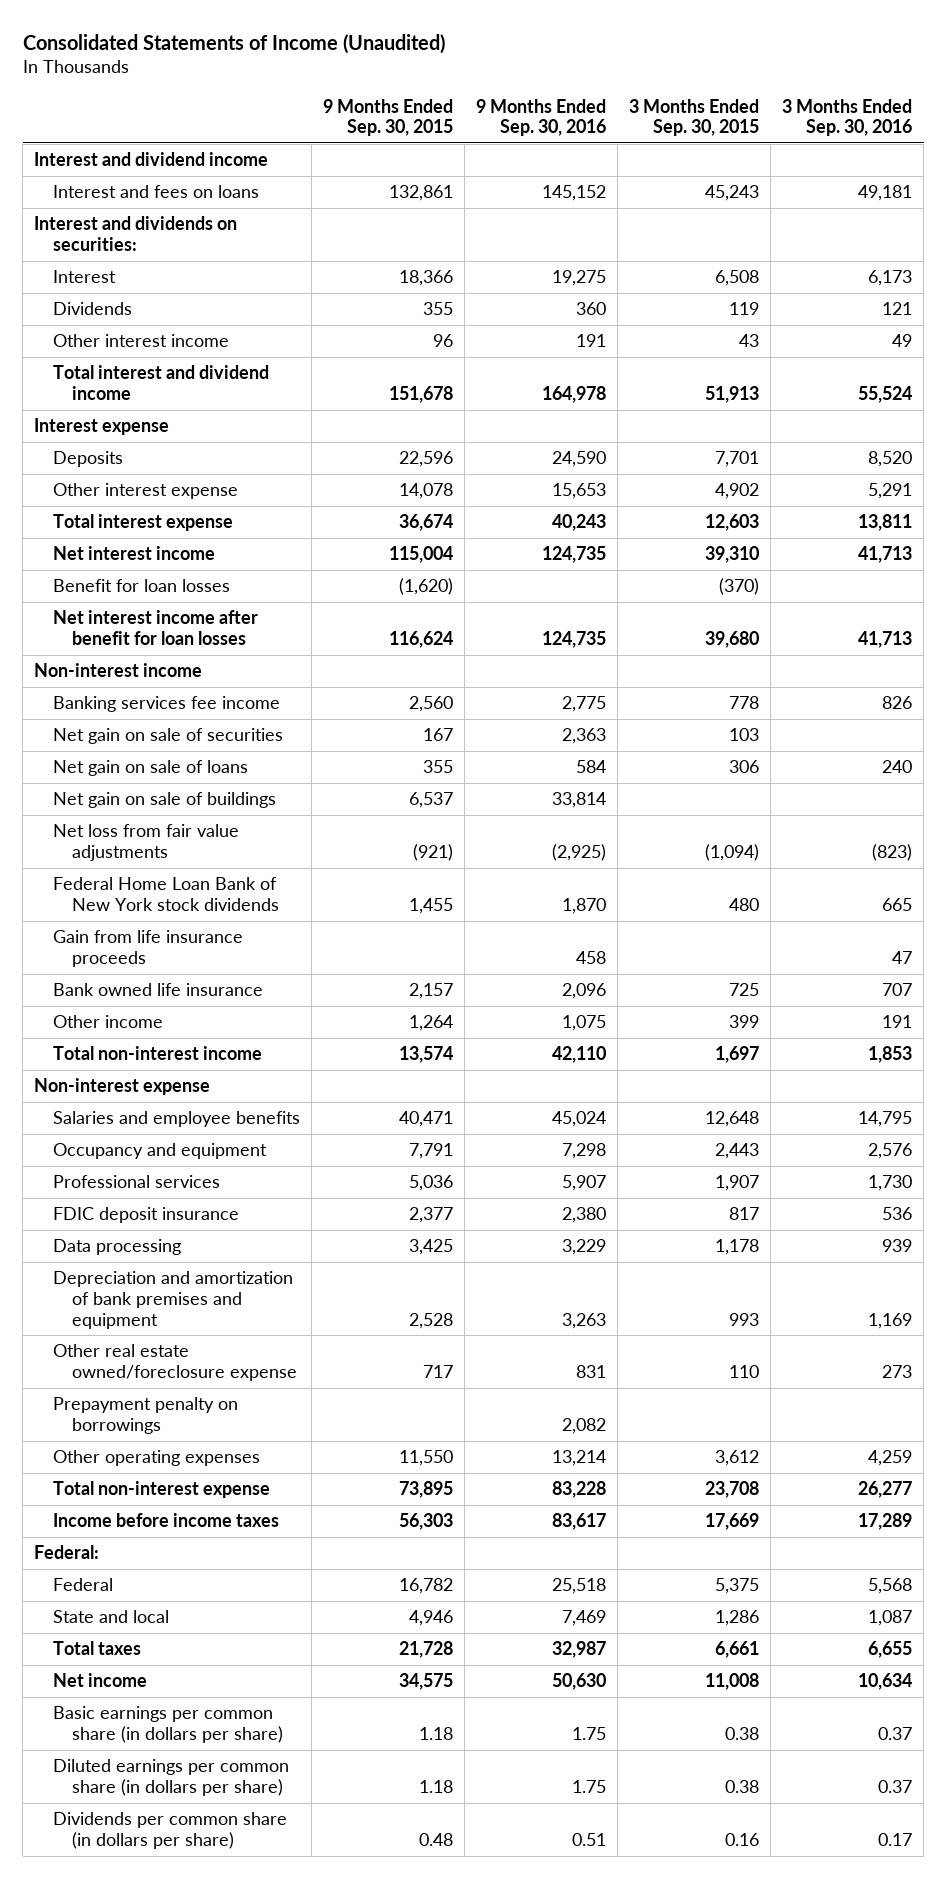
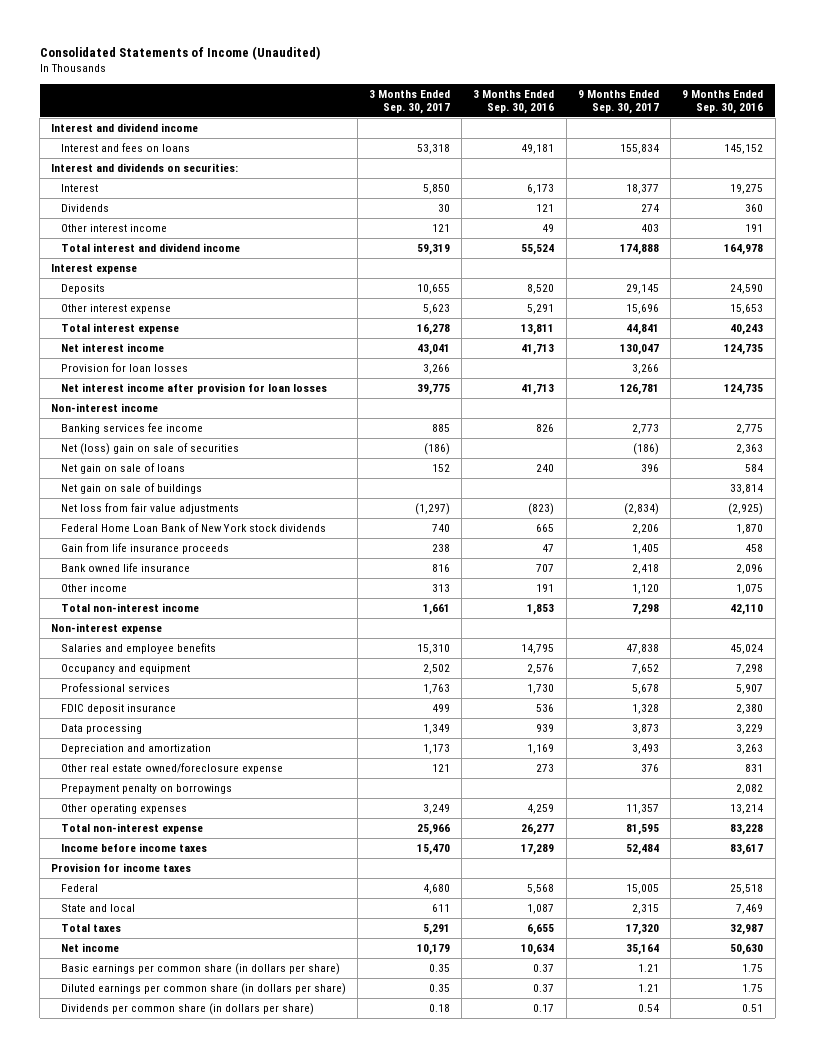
[323,98,454,137] 9 Months Ended Sep. 30, 2015 -> none
[629,98,760,137] 3 Months Ended Sep. 30, 2015 -> none
none -> [368,89,450,114] 3 Months Ended Sep. 30, 2017
none -> [577,89,659,114] 9 Months Ended Sep. 30, 2017
[53,579,231,593] Benefit for loan losses -> [60,362,188,372] Provision for loan losses
[53,610,259,645] Net interest income after benefit for loan losses -> [60,382,327,394] Net interest income after provision for loan losses
[53,728,284,745] Net gain on sale of securities -> [60,442,239,455] Net (loss) gain on sale of securities
[53,1271,294,1329] Depreciation and amortization of bank premises and equipment -> [60,743,211,754] Depreciation and amortization
[34,1545,100,1560] Federal: -> [51,862,192,872] Provision for income taxes

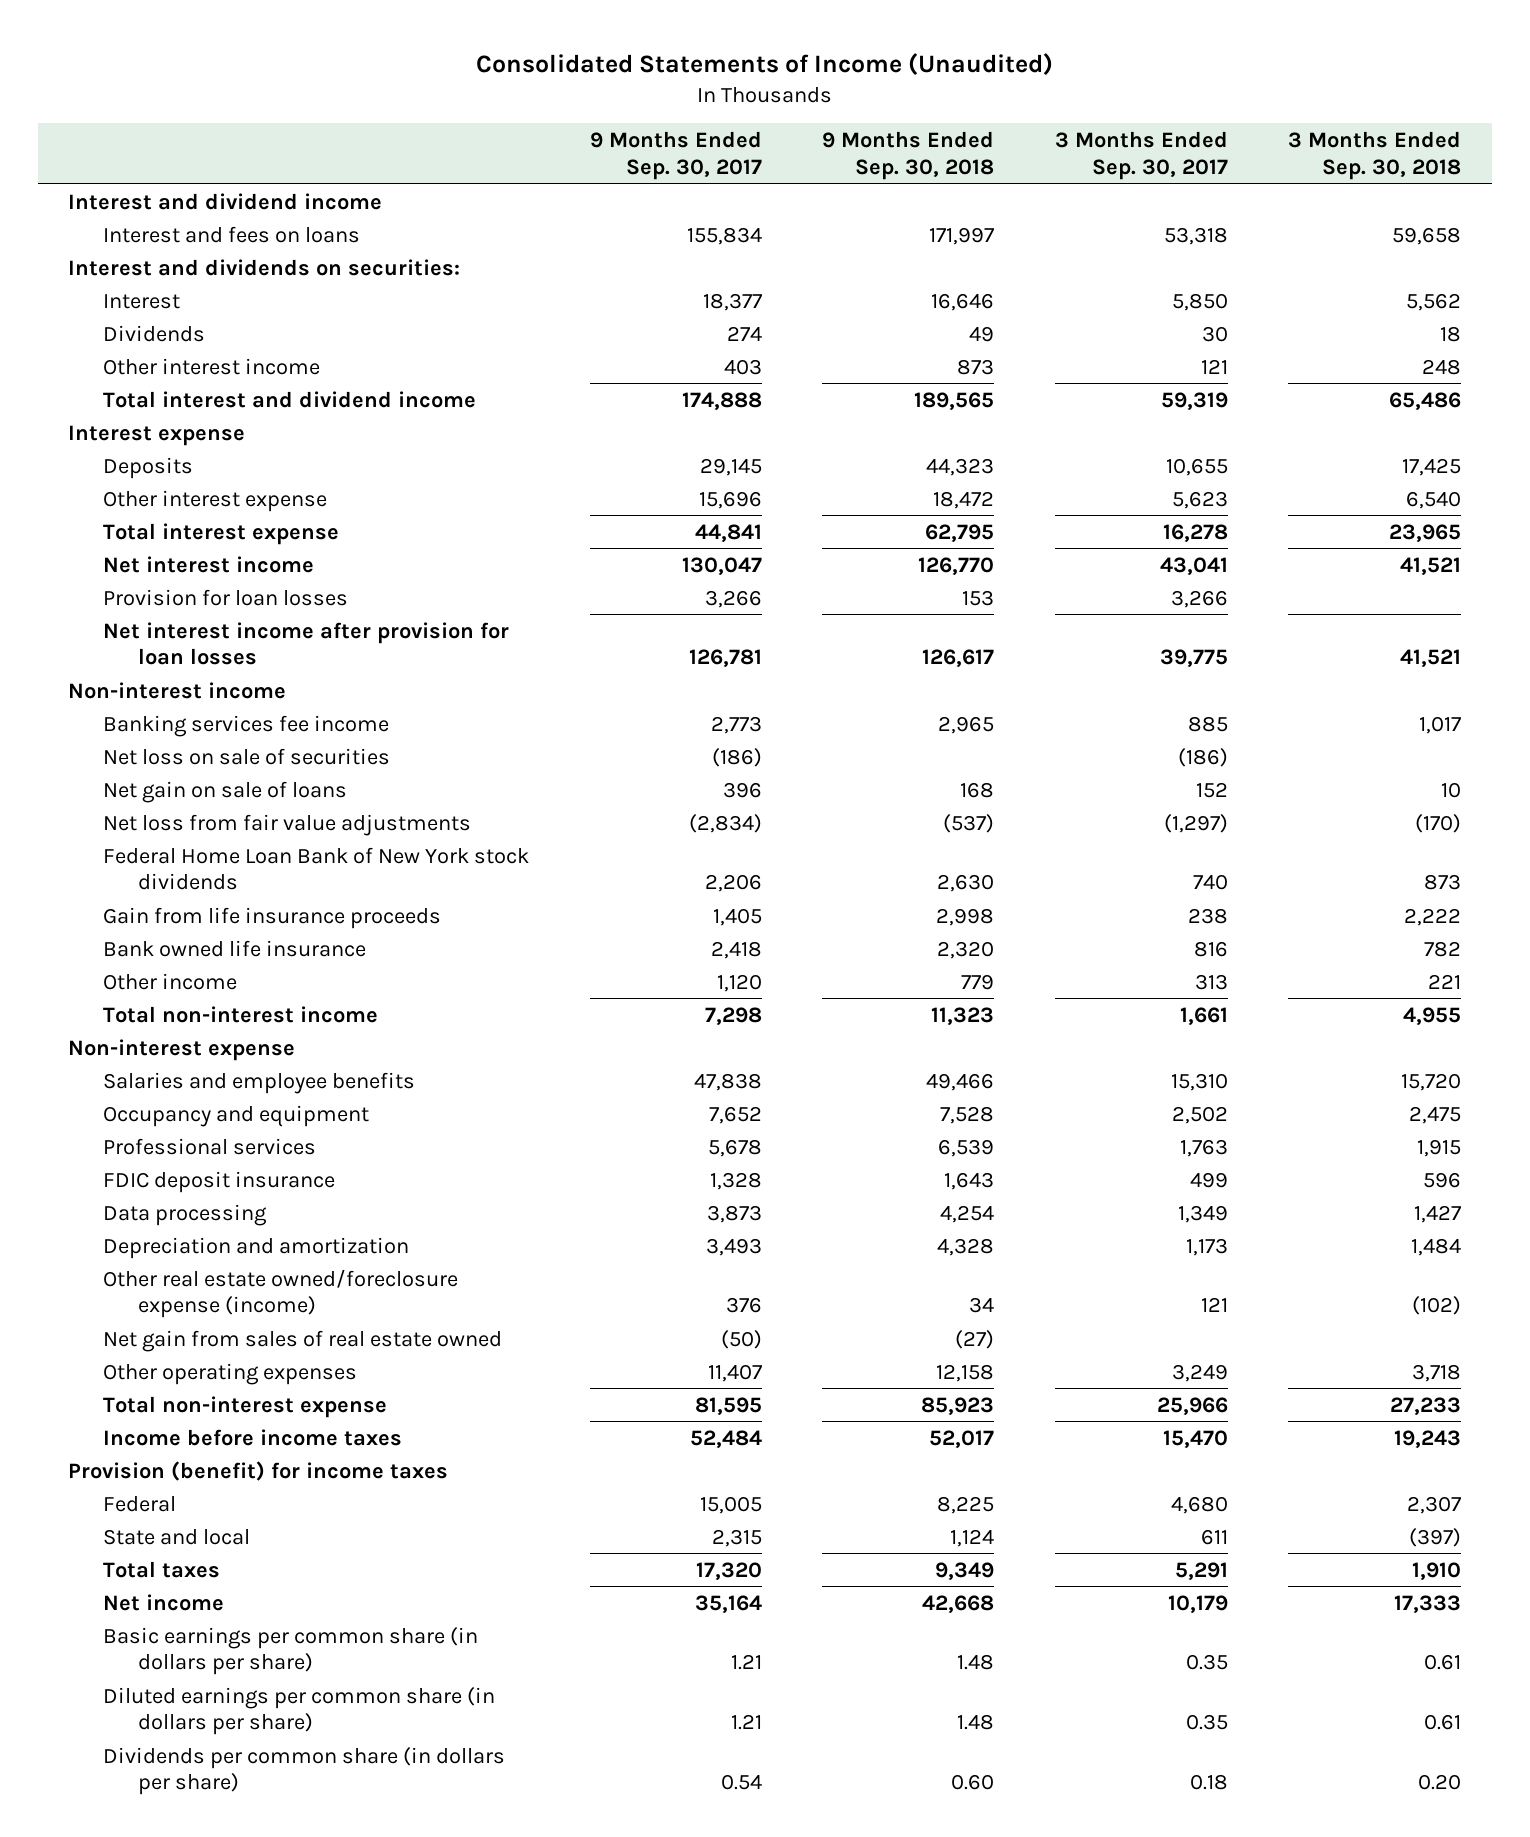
[473,89,555,114] 3 Months Ended Sep. 30, 2016 -> none
[682,89,764,114] 9 Months Ended Sep. 30, 2016 -> none
none -> [822,131,995,180] 9 Months Ended Sep. 30, 2018
none -> [1288,131,1462,180] 3 Months Ended Sep. 30, 2018
[60,442,239,455] Net (loss) gain on sale of securities -> [103,747,391,765] Net loss on sale of securities
[60,482,202,494] Net gain on sale of buildings -> none
[60,783,232,794] Prepayment penalty on borrowings -> none
[60,762,283,774] Other real estate owned/foreclosure expense -> [103,1268,459,1319] Other real estate owned/foreclosure expense (income)
none -> [103,1329,503,1352] Net gain from sales of real estate owned
[625,803,659,814] 11,357 -> [707,1363,762,1382] 11,407
[51,862,192,872] Provision for income taxes -> [68,1460,449,1481] Provision (benefit) for income taxes

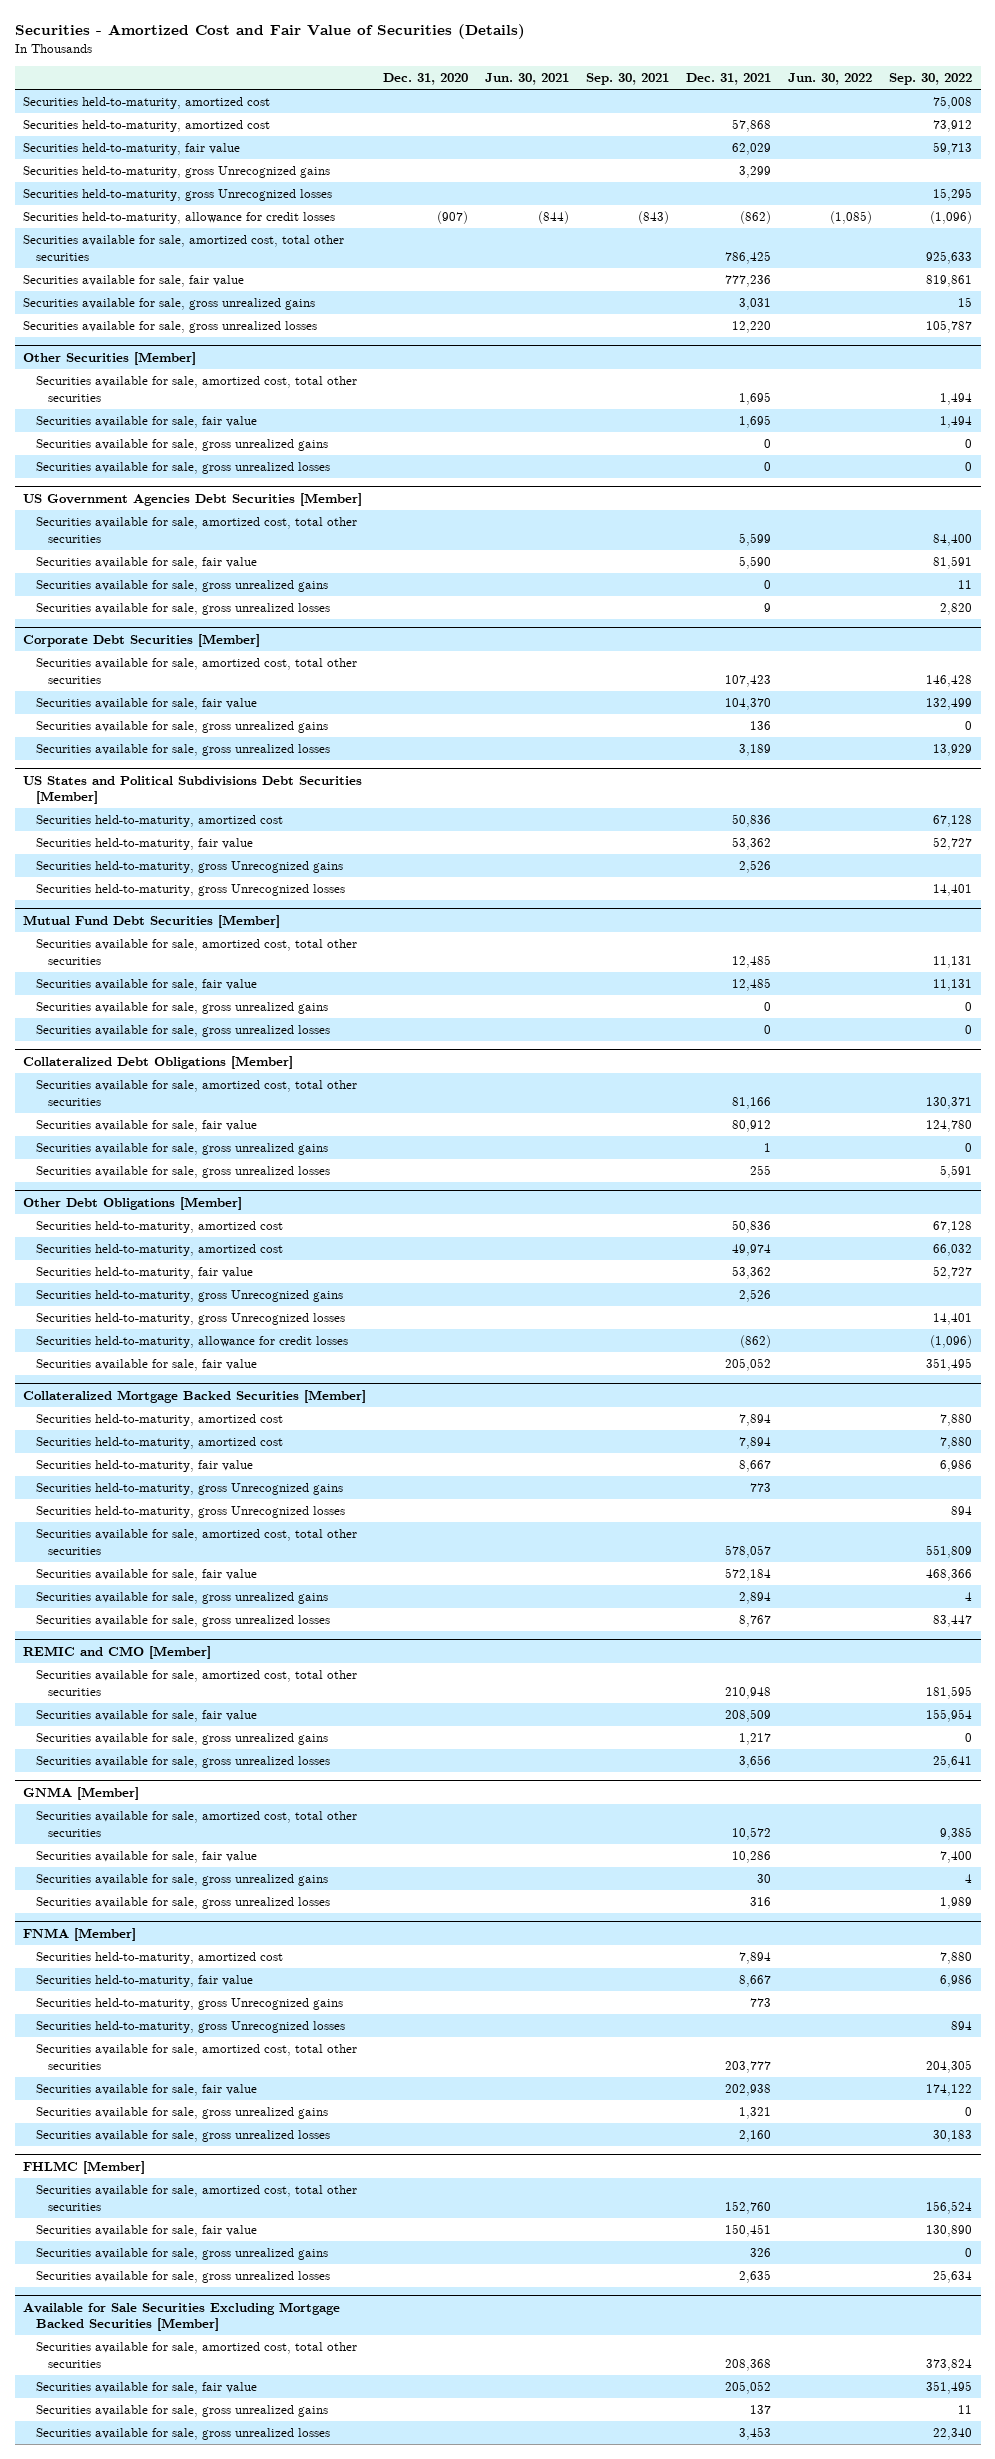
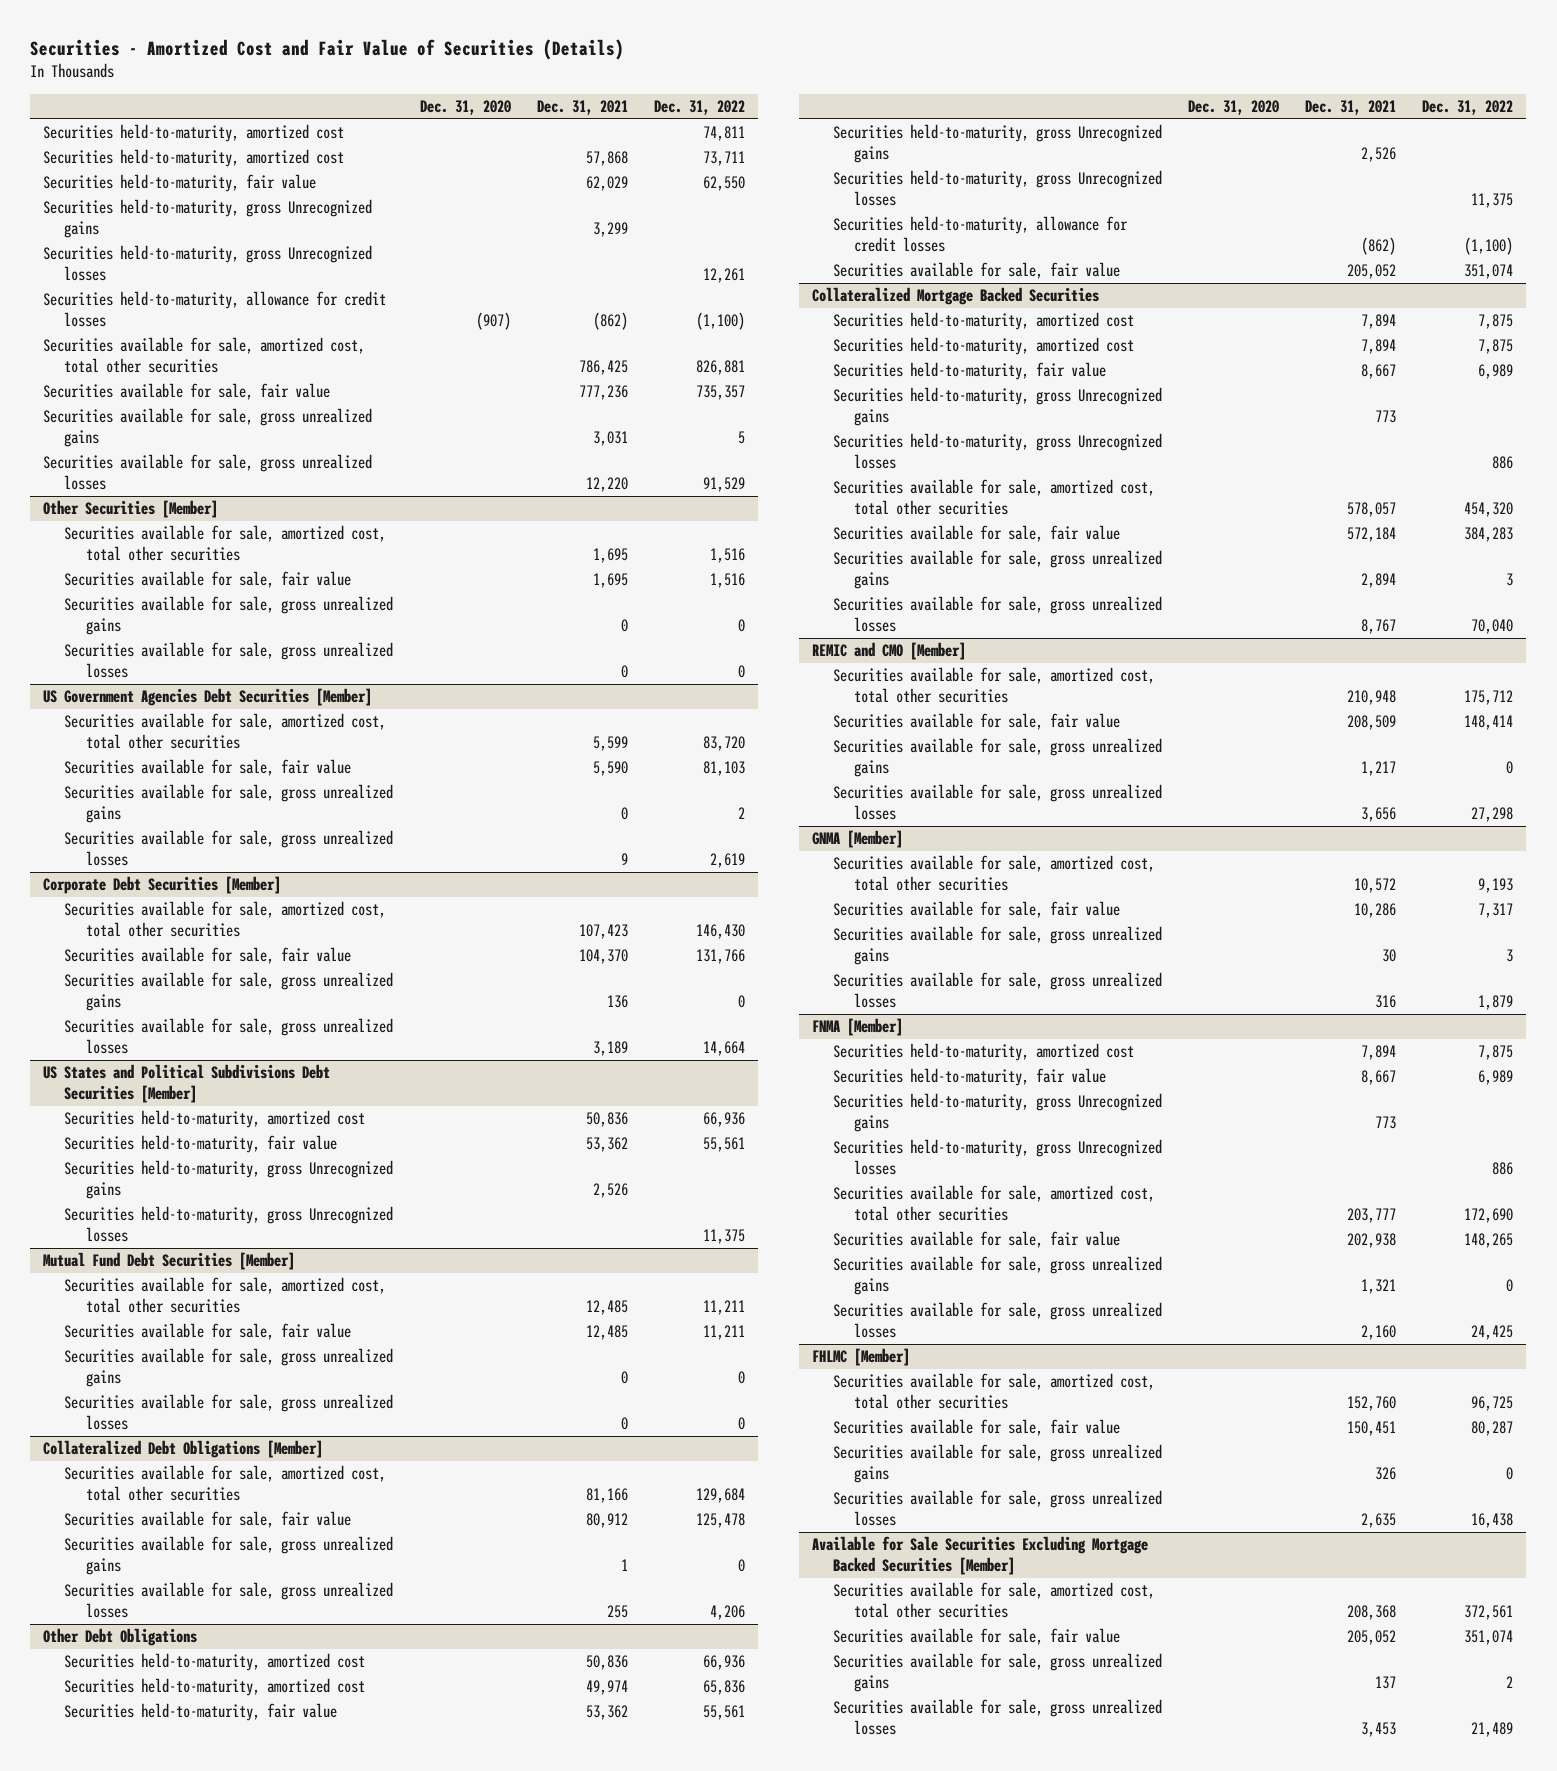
[485,73,570,86] Jun. 30, 2021 -> none
[586,73,670,86] Sep. 30, 2021 -> none
[788,73,873,86] Jun. 30, 2022 -> none
[889,73,973,86] Sep. 30, 2022 -> none
none -> [653,99,745,115] Dec. 31, 2022
[23,1196,243,1210] Other Debt Obligations [Member] -> [43,1628,198,1647] Other Debt Obligations
[23,1389,367,1403] Collateralized Mortgage Backed Securities [Member] -> [811,287,1099,306] Collateralized Mortgage Backed Securities

